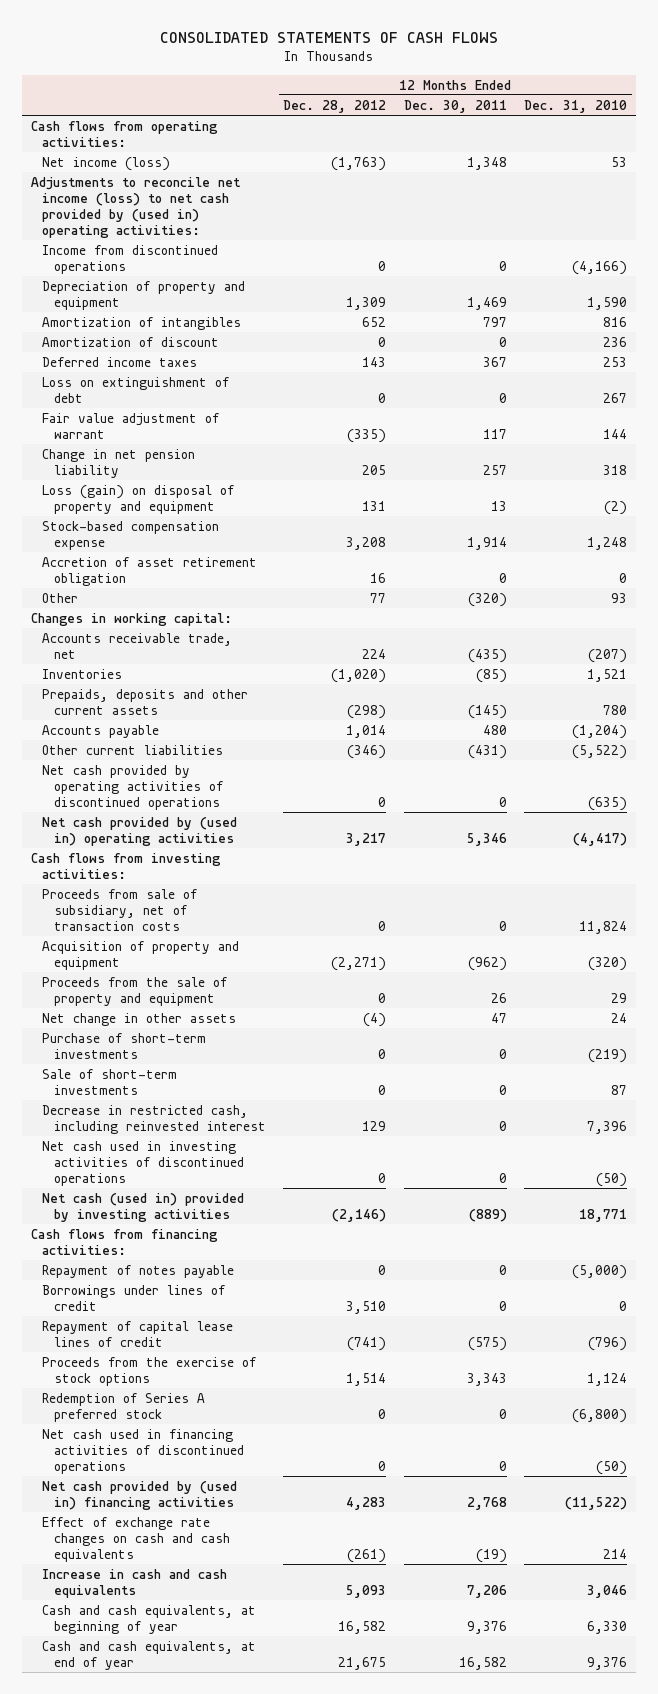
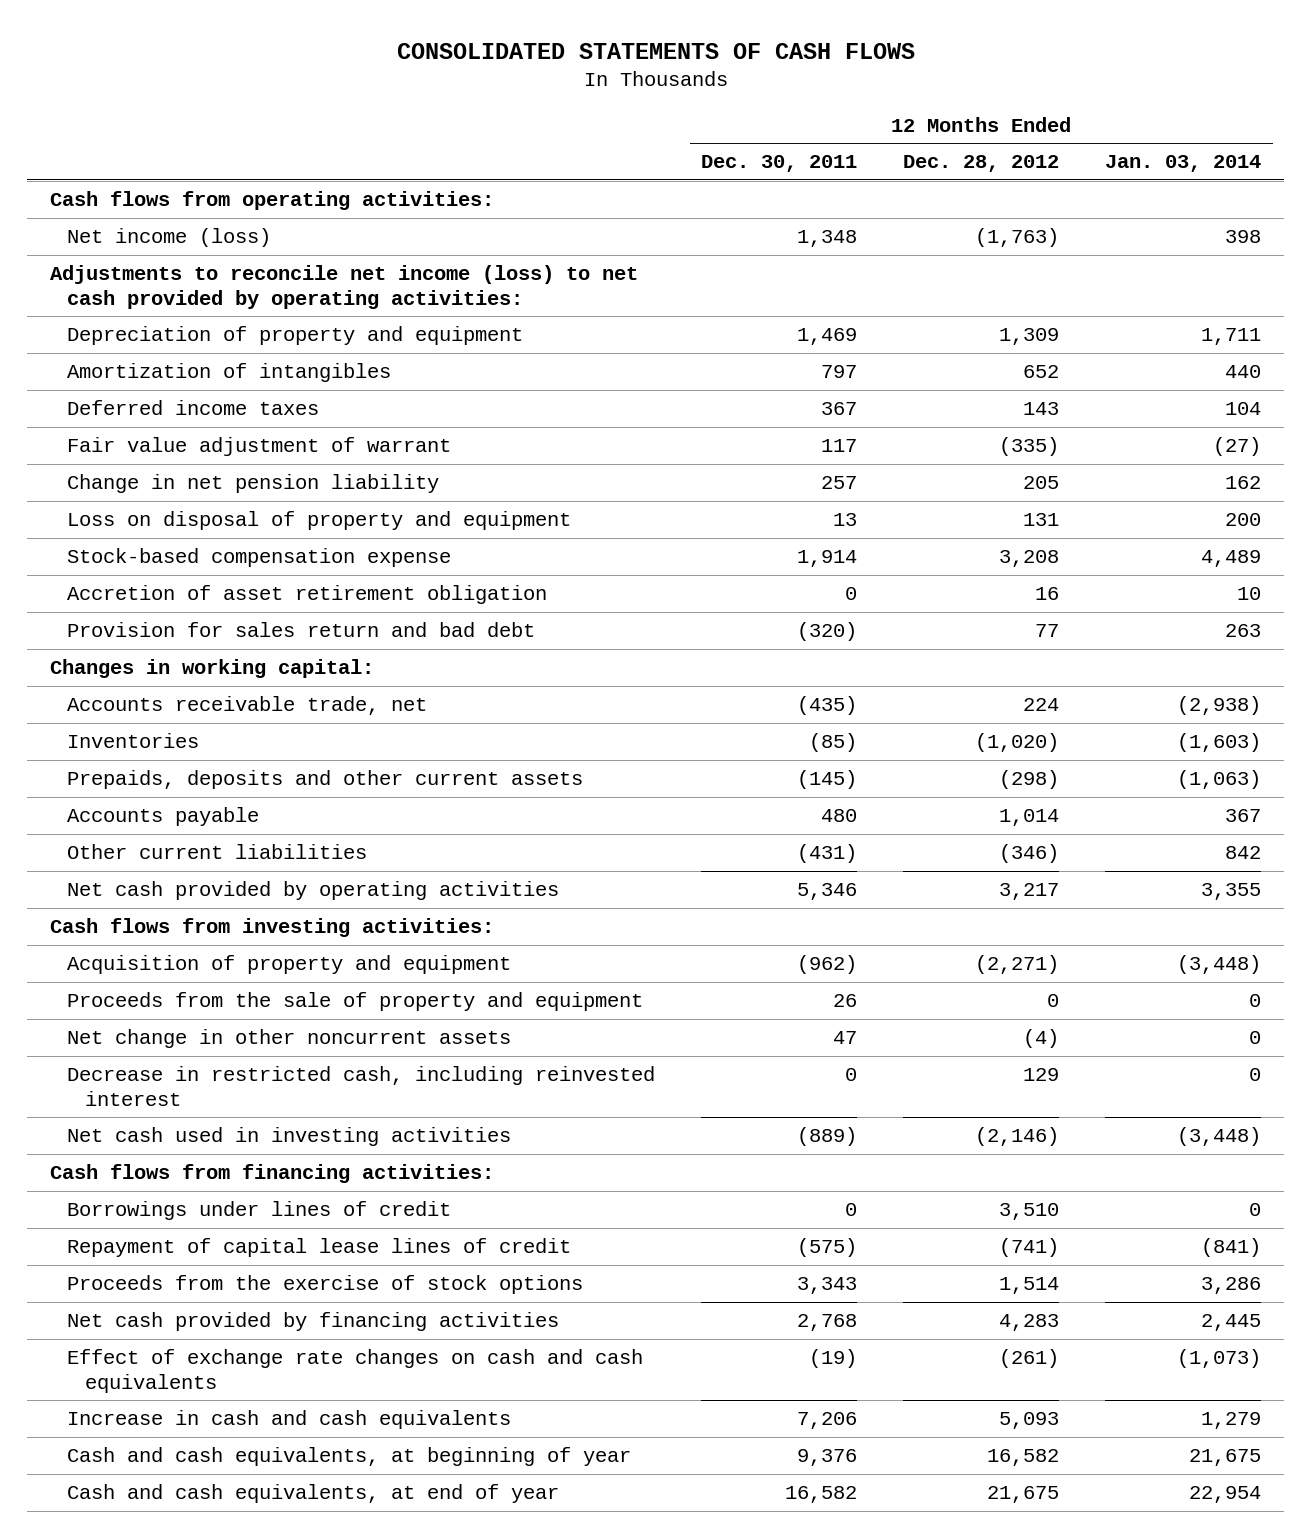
[524,99,628,113] Dec. 31, 2010 -> none
none -> [1105,155,1262,173] Jan. 03, 2014
[42,244,219,274] Income from discontinued operations -> none
[30,176,241,239] Adjustments to reconcile net income (loss) to net cash provided by (used in) operating activities: -> [49,265,638,309] Adjustments to reconcile net income (loss) to net cash provided by operating activities:
[42,336,220,347] Amortization of discount -> none
[42,376,230,403] Loss on extinguishment of debt -> none
[42,484,235,514] Loss (gain) on disposal of property and equipment -> [67,511,572,531] Loss on disposal of property and equipment
[42,592,79,603] Other -> [67,622,536,638] Provision for sales return and bad debt
[42,764,223,810] Net cash provided by operating activities of discontinued operations -> none
[42,816,238,846] Net cash provided by (used in) operating activities -> [67,881,560,901] Net cash provided by operating activities
[42,888,198,931] Proceeds from sale of subsidiary, net of transaction costs -> none
[42,1032,207,1059] Purchase of short-term investments -> none
[42,1068,178,1095] Sale of short-term investments -> none
[42,1012,237,1026] Net change in other assets -> [67,1029,512,1049] Net change in other noncurrent assets
[42,1140,244,1186] Net cash used in investing activities of discontinued operations -> none
[42,1192,245,1222] Net cash (used in) provided by investing activities -> [67,1127,512,1147] Net cash used in investing activities
[42,1264,235,1278] Repayment of notes payable -> none
[42,1392,206,1422] Redemption of Series A preferred stock -> none
[42,1428,244,1474] Net cash used in financing activities of discontinued operations -> none
[42,1480,238,1510] Net cash provided by (used in) financing activities -> [67,1312,560,1332] Net cash provided by financing activities

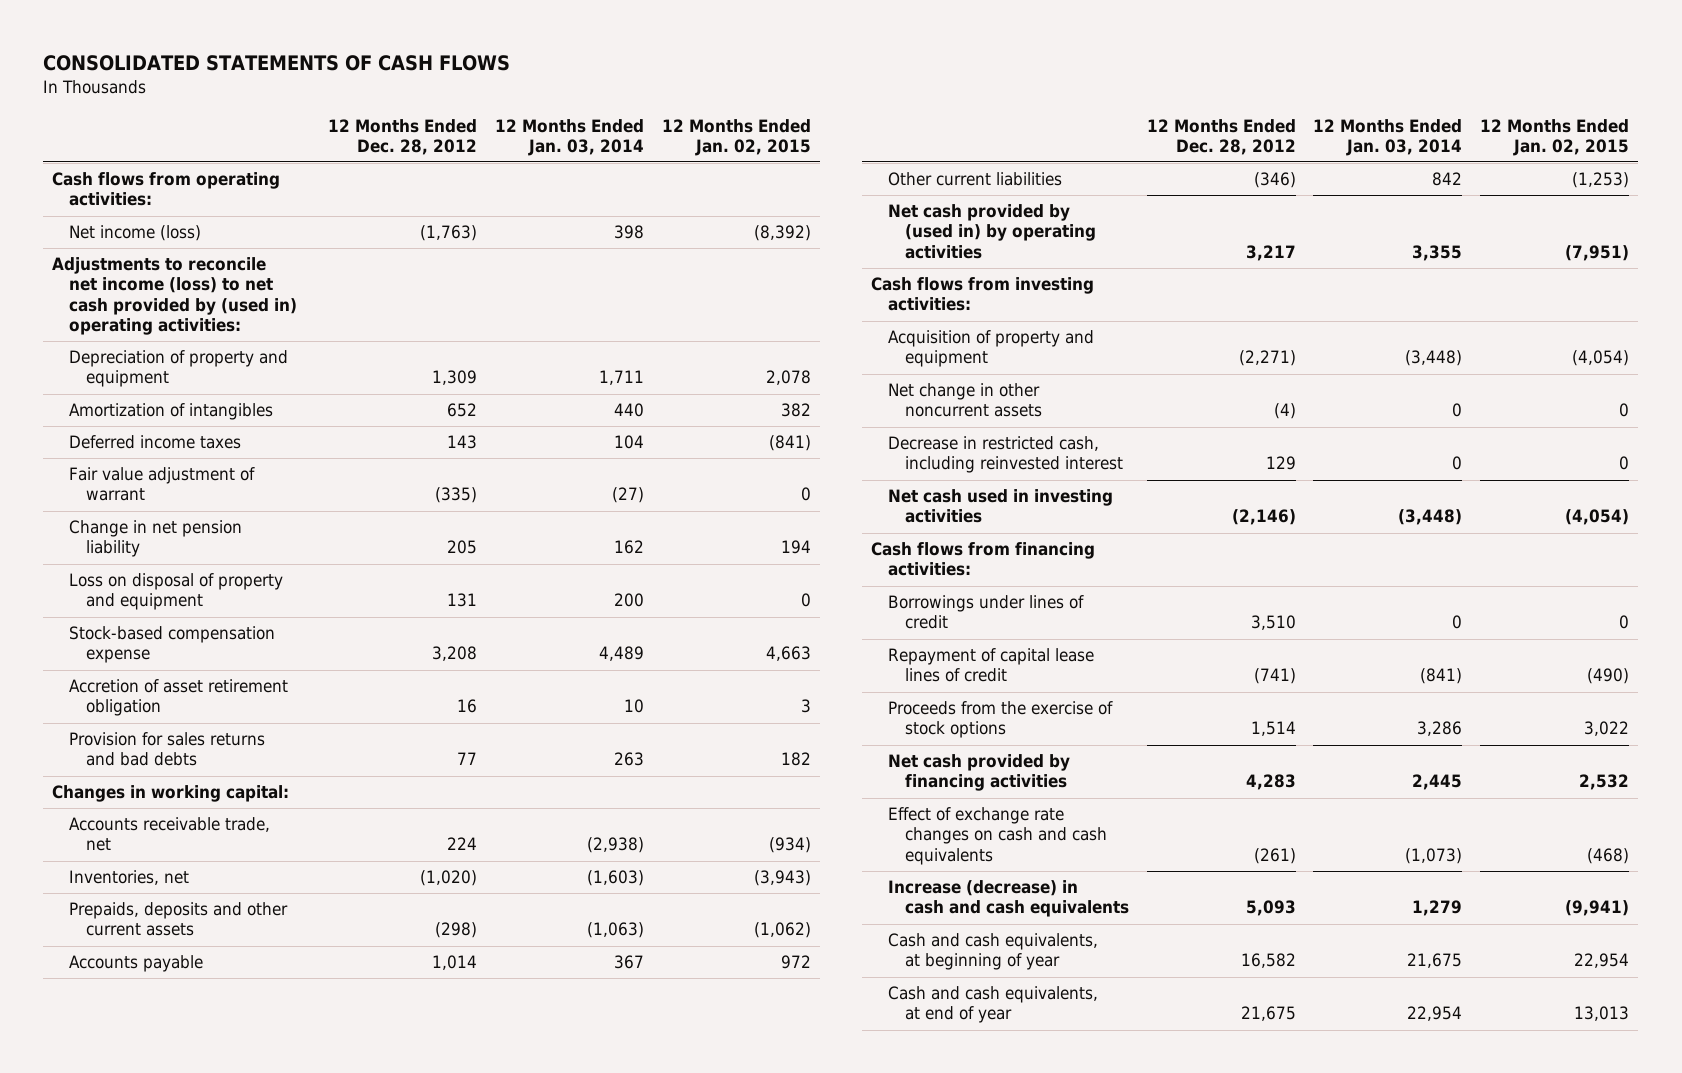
[701,155,858,173] Dec. 30, 2011 -> none
none -> [661,118,811,156] 12 Months Ended Jan. 02, 2015
[49,265,638,309] Adjustments to reconcile net income (loss) to net cash provided by operating activities: -> [52,257,298,335] Adjustments to reconcile net income (loss) to net cash provided by (used in) operating activities:
[67,622,536,638] Provision for sales return and bad debt -> [69,732,266,767] Provision for sales returns and bad debts
[67,733,200,749] Inventories -> [69,870,190,886] Inventories, net
[67,881,560,901] Net cash provided by operating activities -> [887,204,1096,259] Net cash provided by (used in) by operating activities
[67,992,644,1012] Proceeds from the sale of property and equipment -> none
[67,1410,512,1430] Increase in cash and cash equivalents -> [887,880,1129,918] Increase (decrease) in cash and cash equivalents

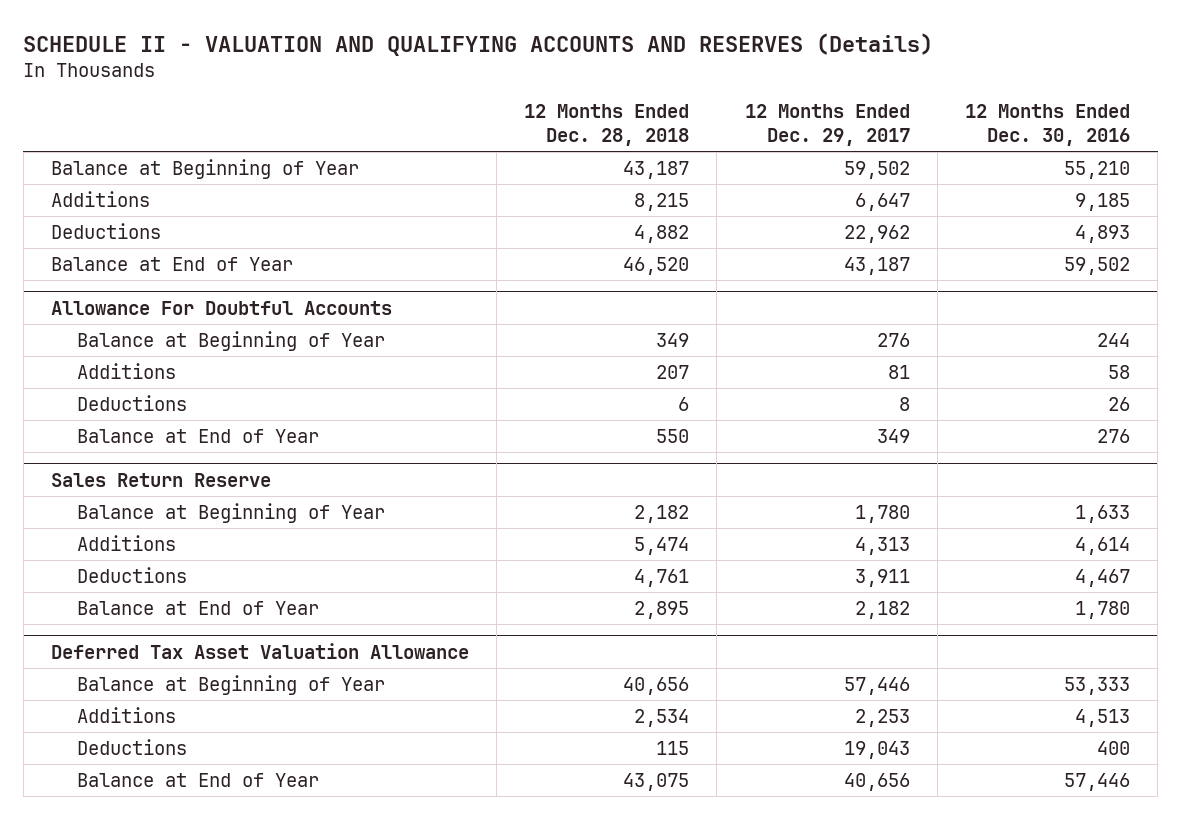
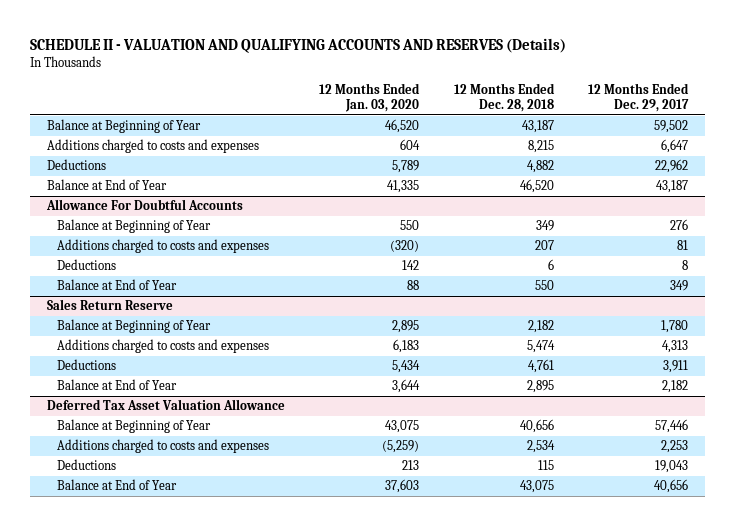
[965,104,1131,146] 12 Months Ended Dec. 30, 2016 -> none
none -> [319,82,421,112] 12 Months Ended Jan. 03, 2020
[50,190,150,207] Additions -> [47,139,260,154] Additions charged to costs and expenses
[76,362,176,379] Additions -> [56,239,269,254] Additions charged to costs and expenses
[76,534,176,551] Additions -> [56,339,269,354] Additions charged to costs and expenses
[76,706,176,723] Additions -> [56,439,269,454] Additions charged to costs and expenses

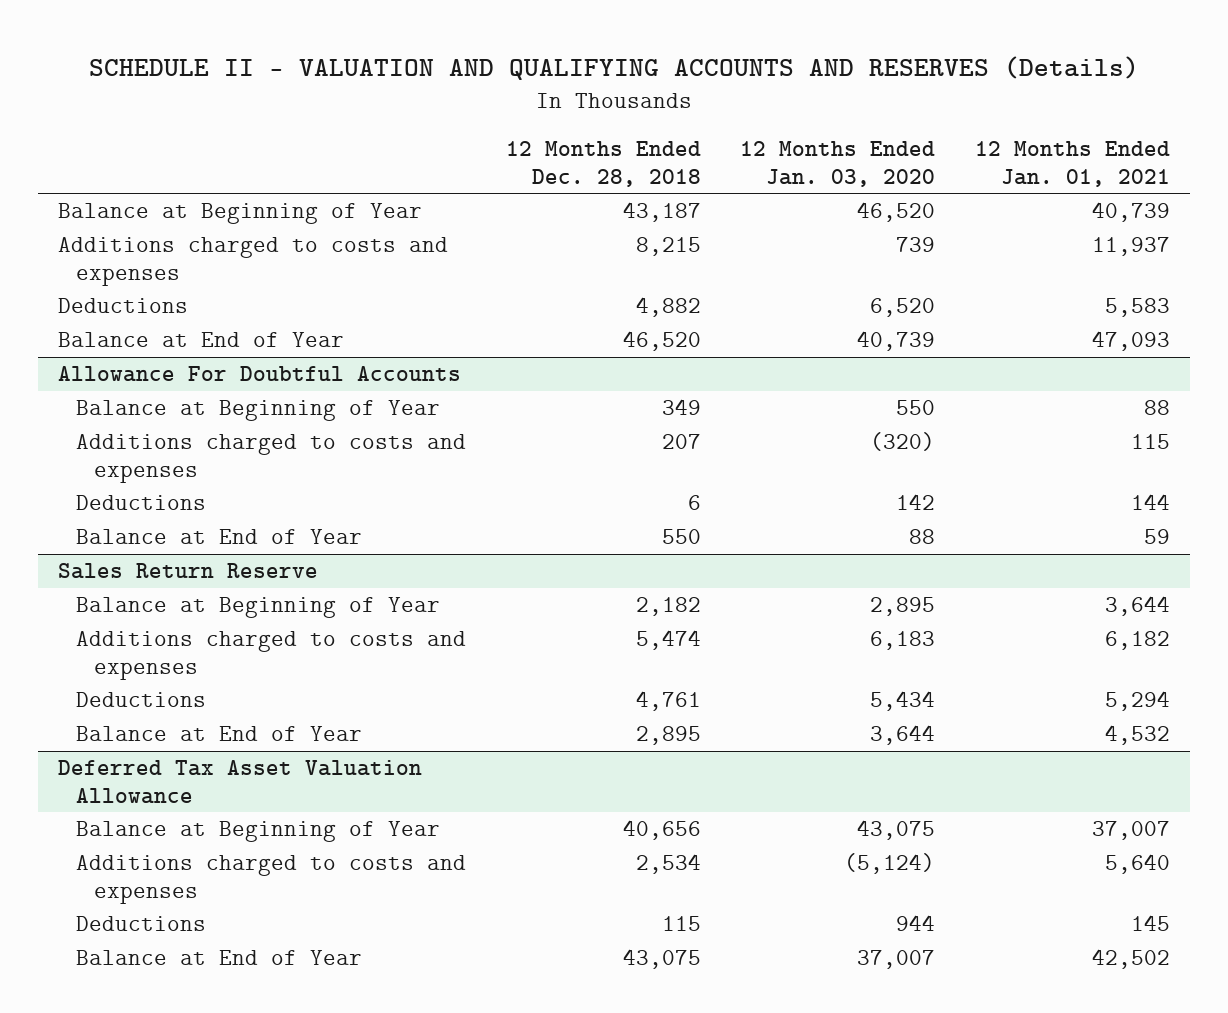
[587,82,689,112] 12 Months Ended Dec. 29, 2017 -> none
none -> [975,141,1171,187] 12 Months Ended Jan. 01, 2021
[400,139,421,151] 604 -> [896,237,936,253] 739
[392,160,420,174] 5,789 -> [870,298,936,318] 6,520
[387,180,420,194] 41,335 -> [857,331,936,352] 40,739
[382,440,420,454] (5,259) -> [844,853,936,875] (5,124)
[402,460,420,471] 213 -> [896,915,936,932] 944
[385,479,420,494] 37,603 -> [857,950,936,970] 37,007

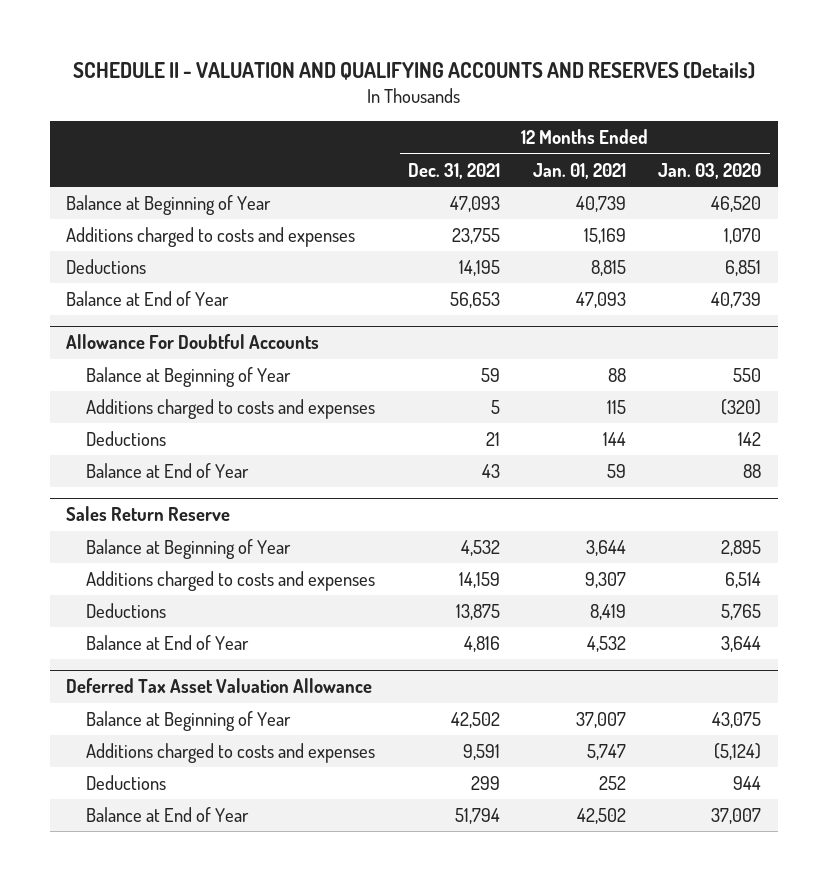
[505,141,701,187] 12 Months Ended Dec. 28, 2018 -> none
none -> [407,162,500,179] Dec. 31, 2021
[896,237,936,253] 739 -> [724,227,762,244] 1,070
[1092,237,1171,257] 11,937 -> [583,227,626,244] 15,169
[870,298,936,318] 6,520 -> [725,259,762,276] 6,851
[1105,298,1171,318] 5,583 -> [590,259,626,276] 8,815
[870,631,936,651] 6,183 -> [725,571,762,588] 6,514
[1105,631,1171,651] 6,182 -> [584,571,626,588] 9,307
[870,691,936,712] 5,434 -> [721,603,762,620] 5,765
[1105,691,1171,712] 5,294 -> [589,603,626,620] 8,419
[1105,854,1171,875] 5,640 -> [586,743,626,760] 5,747
[1131,915,1171,932] 145 -> [598,775,626,790] 252

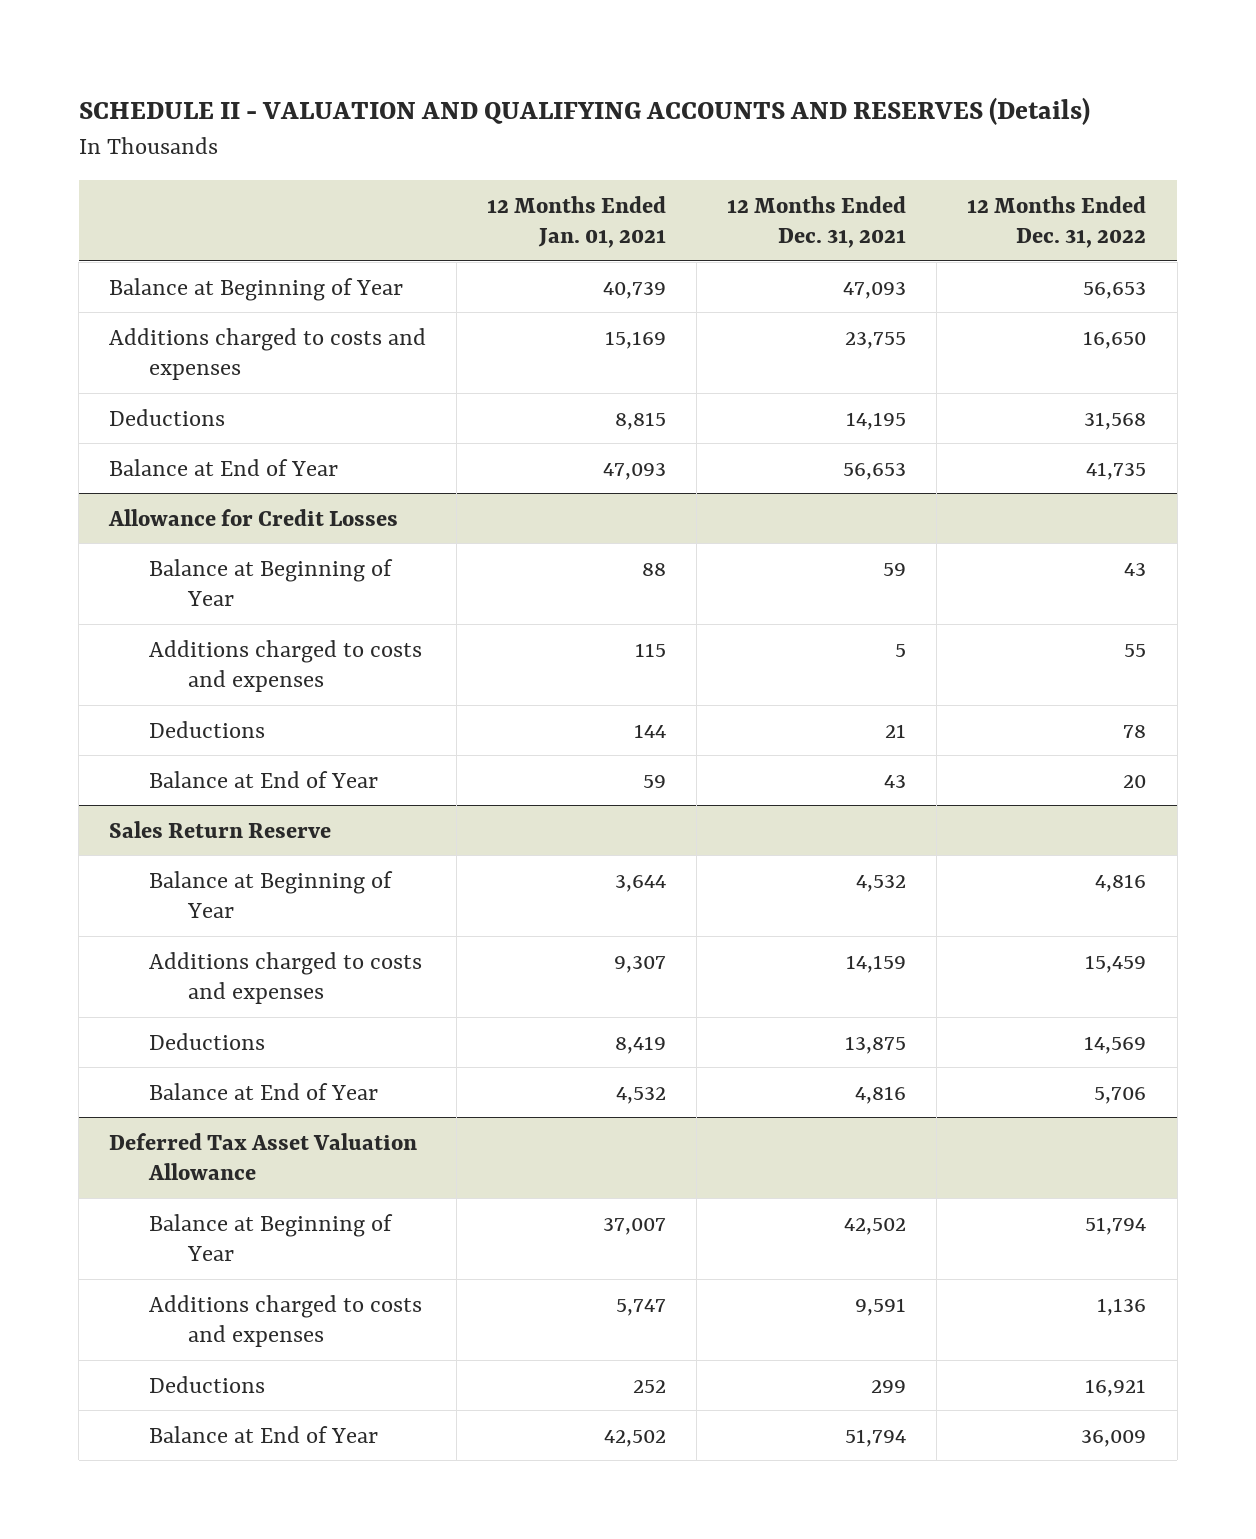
[658,162,762,179] Jan. 03, 2020 -> none
none -> [967,196,1147,249] 12 Months Ended Dec. 31, 2022
[66,334,320,350] Allowance For Doubtful Accounts -> [108,508,399,526] Allowance for Credit Losses

